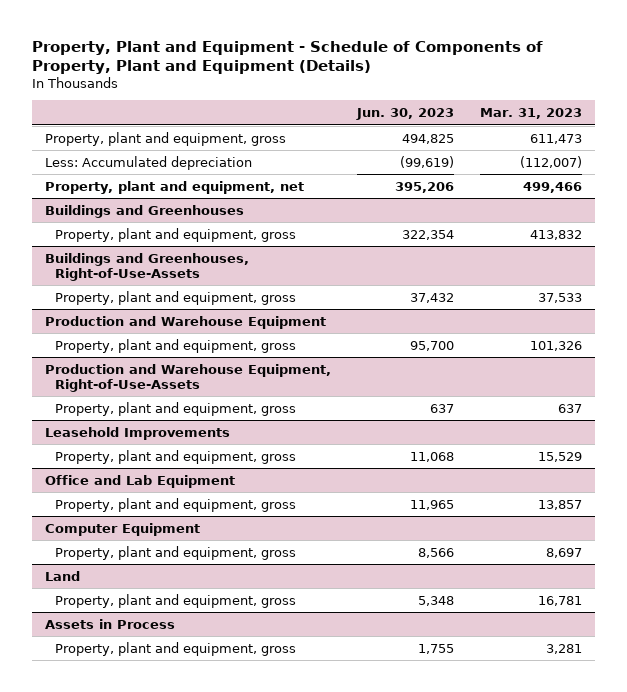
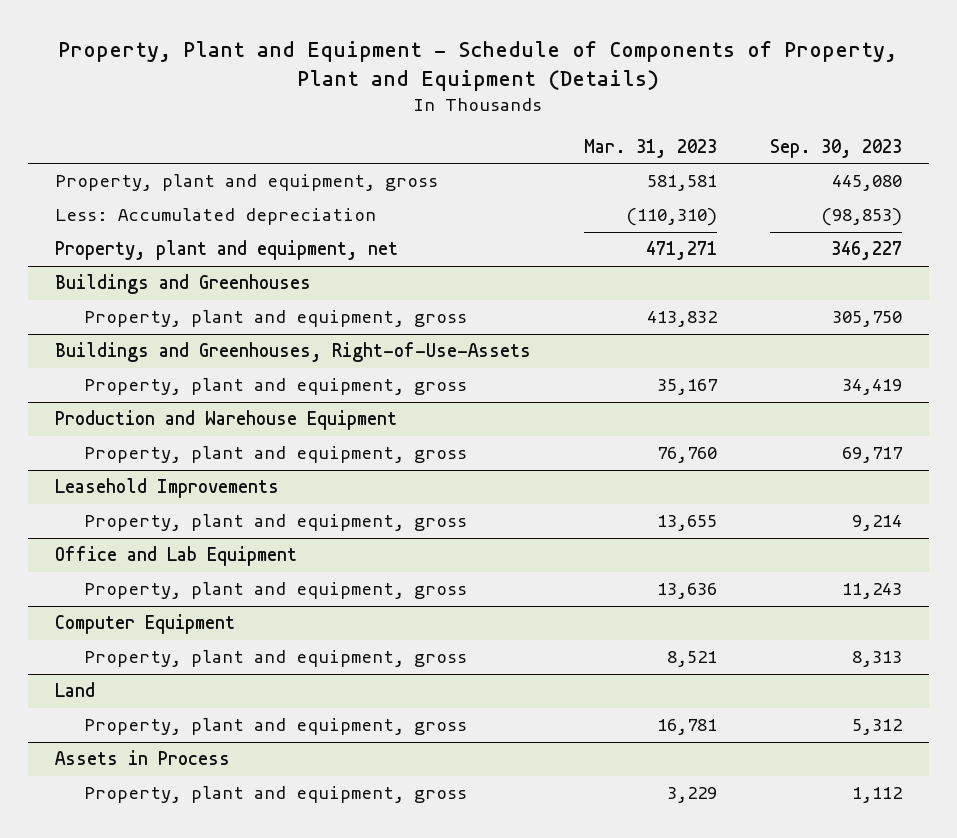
[356,107,455,120] Jun. 30, 2023 -> none
none -> [769,138,902,158] Sep. 30, 2023
[530,133,583,144] 611,473 -> [646,175,717,192] 581,581
[520,155,583,168] (112,007) -> [625,208,717,227] (110,310)
[523,181,583,193] 499,466 -> [645,241,717,261] 471,271
[538,292,583,303] 37,533 -> [656,379,717,396] 35,167
[45,363,332,392] Production and Warehouse Equipment, Right-of-Use-Assets -> none
[54,401,296,416] Property, plant and equipment, gross -> none
[530,340,583,351] 101,326 -> [656,447,717,464] 76,760
[538,451,583,462] 15,529 -> [656,515,717,532] 13,655
[538,499,583,510] 13,857 -> [656,583,717,600] 13,636
[546,547,583,558] 8,697 -> [666,651,717,668] 8,521
[546,643,583,654] 3,281 -> [666,787,717,804] 3,229

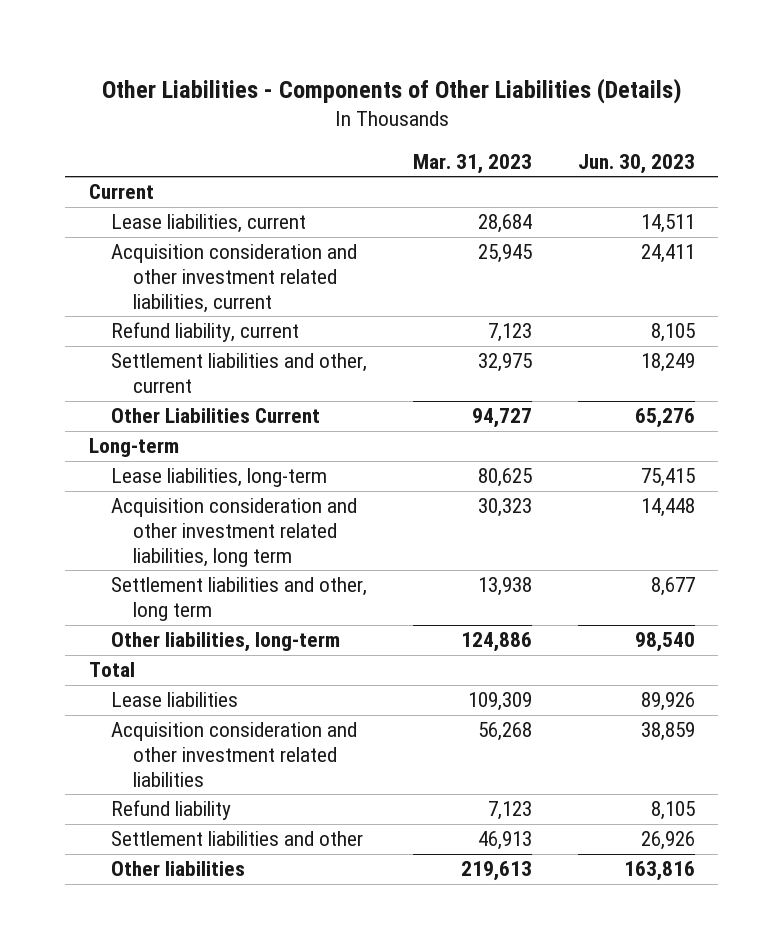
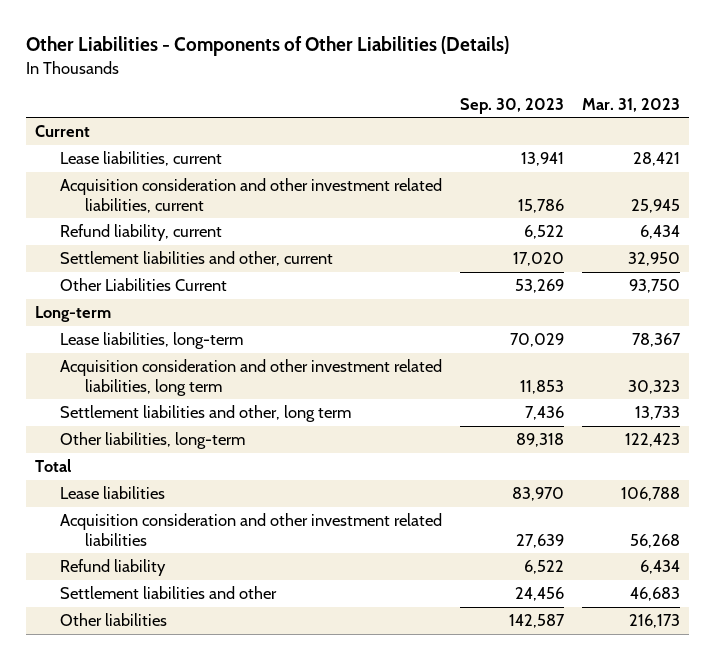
[578,153,696,174] Jun. 30, 2023 -> none
none -> [459,97,564,114] Sep. 30, 2023
[477,214,532,234] 28,684 -> [632,152,680,167] 28,421
[487,323,532,343] 7,123 -> [639,225,680,240] 6,434
[477,353,532,373] 32,975 -> [627,252,680,267] 32,950
[471,408,532,429] 94,727 -> [628,279,680,294] 93,750
[477,468,532,488] 80,625 -> [631,333,681,348] 78,367
[477,577,532,597] 13,938 -> [634,406,680,421] 13,733
[460,632,532,653] 124,886 -> [624,433,680,448] 122,423
[467,692,532,712] 109,309 -> [620,487,680,502] 106,788
[487,801,532,821] 7,123 -> [639,560,680,575] 6,434
[477,831,532,851] 46,913 -> [629,587,680,602] 46,683
[460,861,532,882] 219,613 -> [628,614,680,629] 216,173

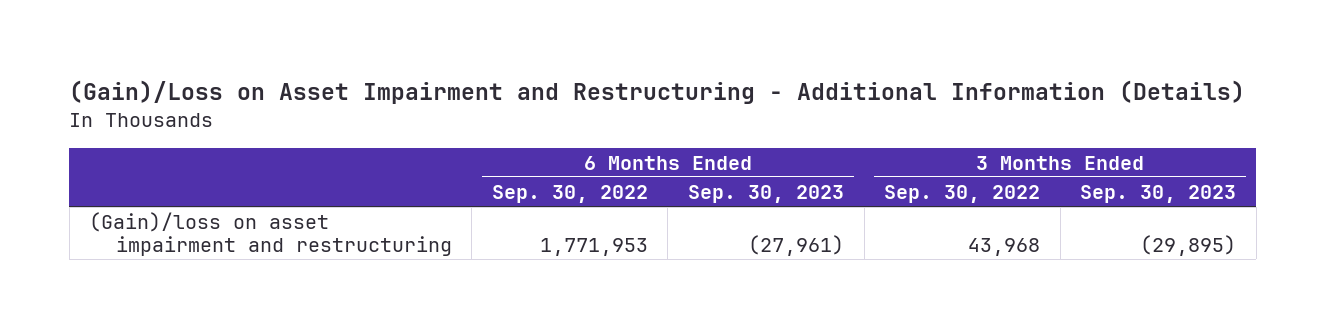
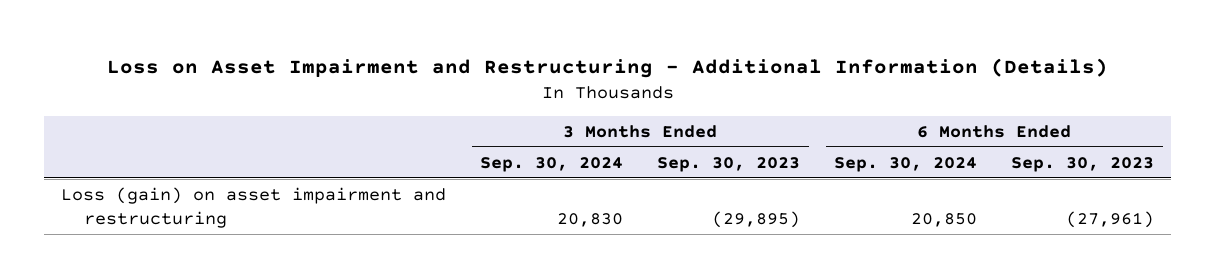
[69,80,1246,105] (Gain)/Loss on Asset Impairment and Restructuring - Additional Information (Details) -> [106,57,1108,78] Loss on Asset Impairment and Restructuring - Additional Information (Details)
[491,184,648,203] Sep. 30, 2022 -> none
[884,184,1041,203] Sep. 30, 2022 -> none
none -> [480,156,624,172] Sep. 30, 2024
none -> [834,156,978,172] Sep. 30, 2024
[89,211,452,257] (Gain)/loss on asset impairment and restructuring -> [61,186,447,228] Loss (gain) on asset impairment and restructuring

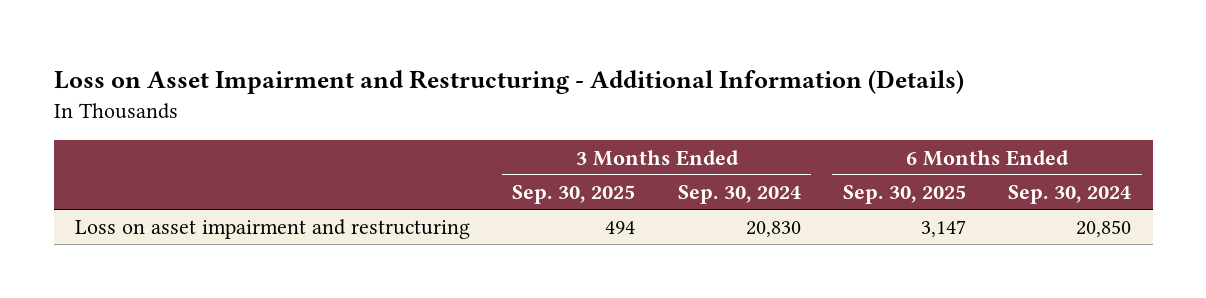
[657,156,801,172] Sep. 30, 2023 -> none
[1011,156,1155,172] Sep. 30, 2023 -> none
none -> [512,185,636,205] Sep. 30, 2025
none -> [843,185,967,205] Sep. 30, 2025
[61,186,447,228] Loss (gain) on asset impairment and restructuring -> [74,219,470,240] Loss on asset impairment and restructuring

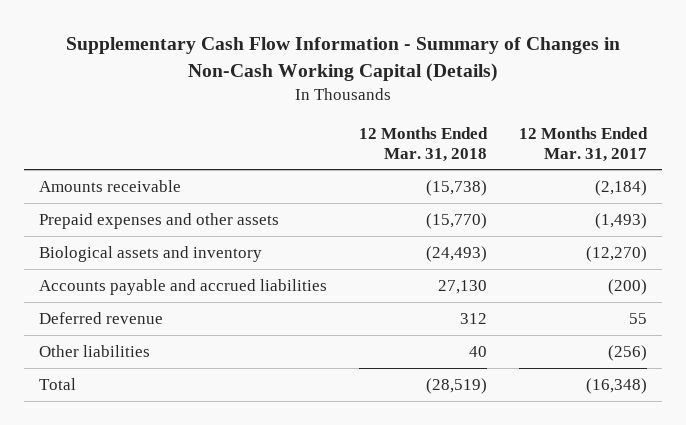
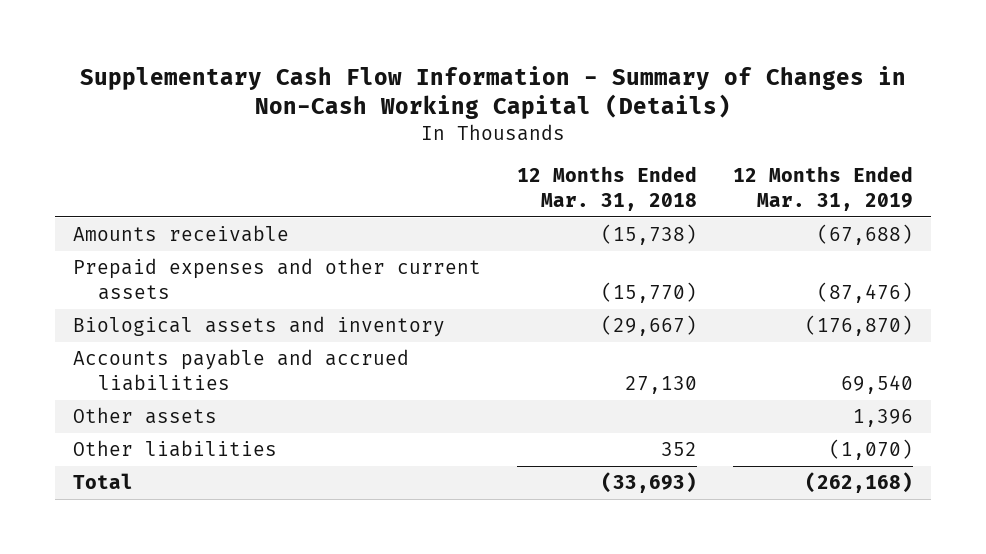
[518,126,648,162] 12 Months Ended Mar. 31, 2017 -> none
none -> [733,166,914,211] 12 Months Ended Mar. 31, 2019
[39,212,280,229] Prepaid expenses and other assets -> [73,258,482,300] Prepaid expenses and other current assets
[426,245,488,262] (24,493) -> [601,315,698,337] (29,667)
[39,311,164,324] Deferred revenue -> none
none -> [73,407,218,425] Other assets
[469,345,488,357] 40 -> [661,442,698,457] 352
[426,377,488,394] (28,519) -> [601,472,698,494] (33,693)

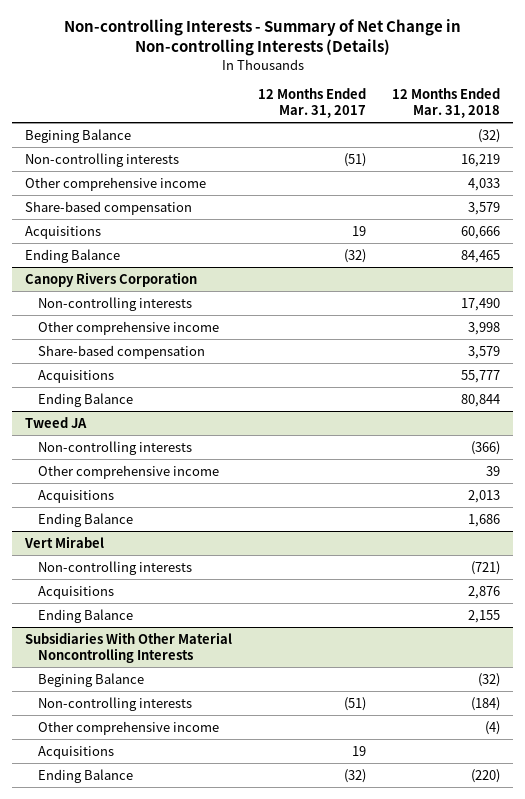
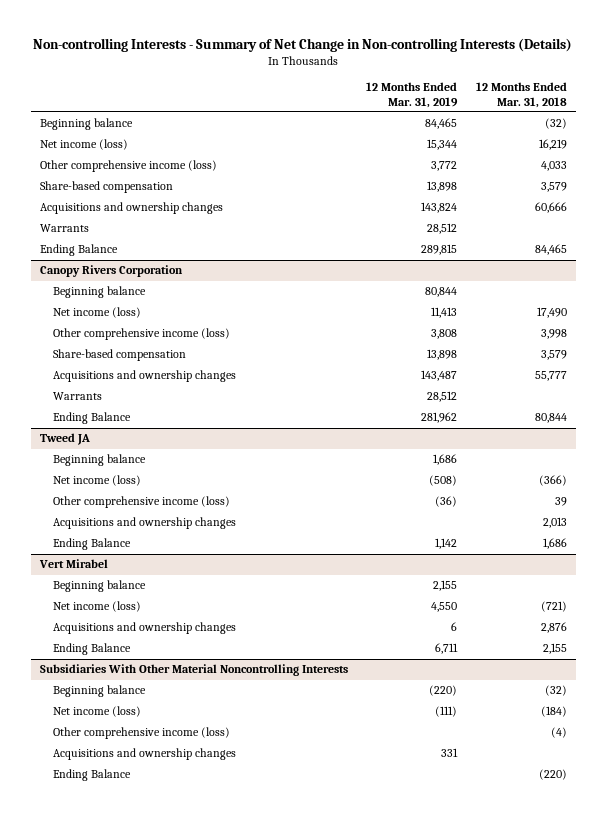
[258,88,367,118] 12 Months Ended Mar. 31, 2017 -> none
none -> [366,82,459,108] 12 Months Ended Mar. 31, 2019
[25,128,132,143] Begining Balance -> [39,118,133,131] Beginning balance
[25,152,180,167] Non-controlling interests -> [39,139,128,151] Net income (loss)
[25,176,207,191] Other comprehensive income -> [39,160,217,173] Other comprehensive income (loss)
[25,225,102,239] Acquisitions -> [39,202,223,215] Acquisitions and ownership changes
none -> [39,224,89,233] Warrants
none -> [53,286,147,299] Beginning balance
[37,296,192,311] Non-controlling interests -> [53,307,142,319] Net income (loss)
[37,320,219,335] Other comprehensive income -> [53,328,231,341] Other comprehensive income (loss)
[37,369,114,383] Acquisitions -> [53,370,237,383] Acquisitions and ownership changes
none -> [53,392,103,401] Warrants
none -> [53,454,147,467] Beginning balance
[37,440,192,455] Non-controlling interests -> [53,475,142,487] Net income (loss)
[37,464,219,479] Other comprehensive income -> [53,496,231,509] Other comprehensive income (loss)
[37,489,114,503] Acquisitions -> [53,517,237,530] Acquisitions and ownership changes
none -> [53,580,147,593] Beginning balance
[37,560,192,575] Non-controlling interests -> [53,601,142,613] Net income (loss)
[37,585,114,599] Acquisitions -> [53,622,237,635] Acquisitions and ownership changes
[37,672,144,687] Begining Balance -> [53,685,147,698] Beginning balance
[37,696,192,711] Non-controlling interests -> [53,706,142,718] Net income (loss)
[37,720,219,735] Other comprehensive income -> [53,727,231,740] Other comprehensive income (loss)
[37,745,114,759] Acquisitions -> [53,748,237,761] Acquisitions and ownership changes

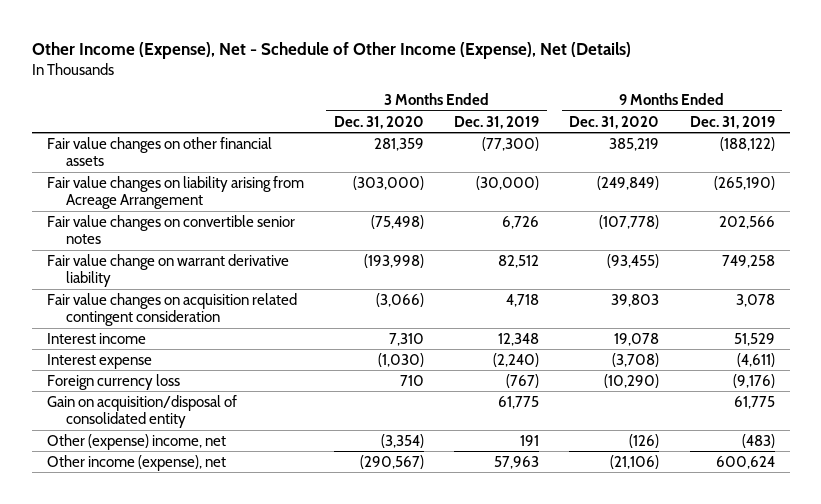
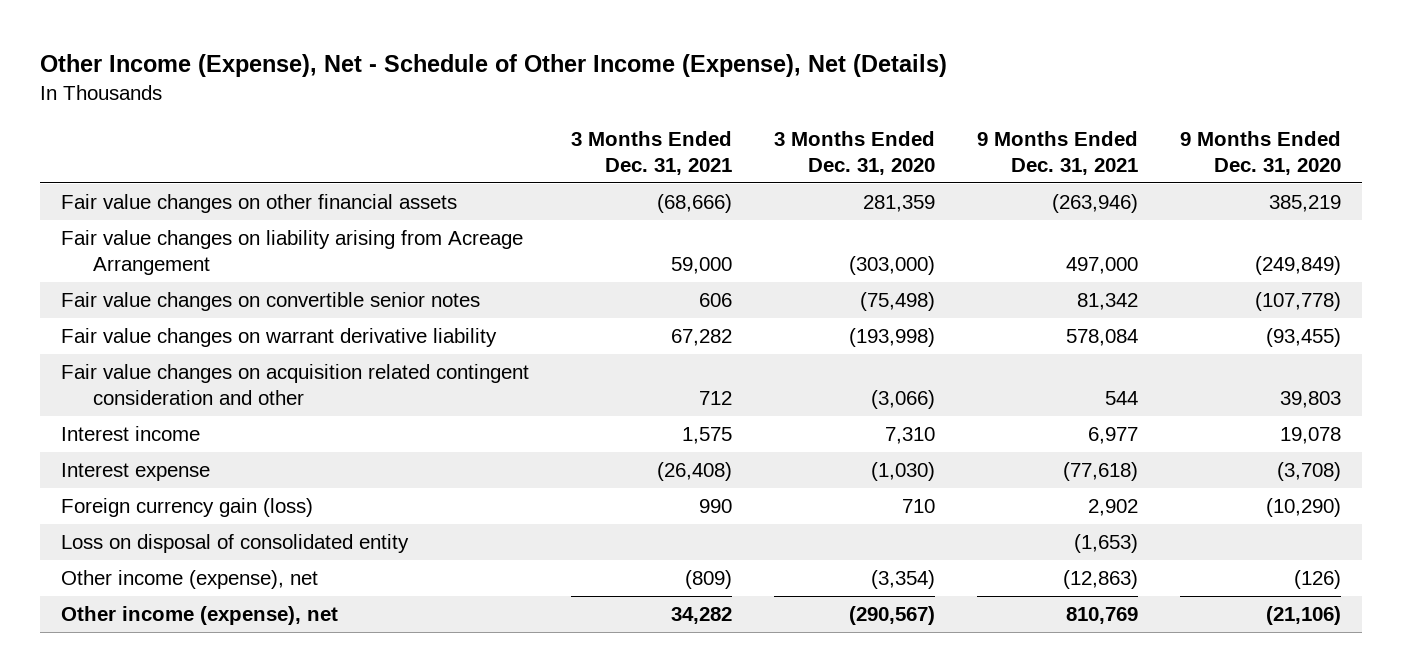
[454,115,540,129] Dec. 31, 2019 -> none
[689,115,775,129] Dec. 31, 2019 -> none
none -> [571,130,733,175] 3 Months Ended Dec. 31, 2021
none -> [976,130,1138,175] 9 Months Ended Dec. 31, 2021
[46,253,289,288] Fair value change on warrant derivative liability -> [61,328,498,348] Fair value changes on warrant derivative liability
[46,292,297,327] Fair value changes on acquisition related contingent consideration -> [61,364,530,405] Fair value changes on acquisition related contingent consideration and other
[46,373,180,390] Foreign currency loss -> [61,498,314,518] Foreign currency gain (loss)
[46,394,237,429] Gain on acquisition/disposal of consolidated entity -> [61,534,410,554] Loss on disposal of consolidated entity
[46,433,226,450] Other (expense) income, net -> [61,570,319,590] Other income (expense), net

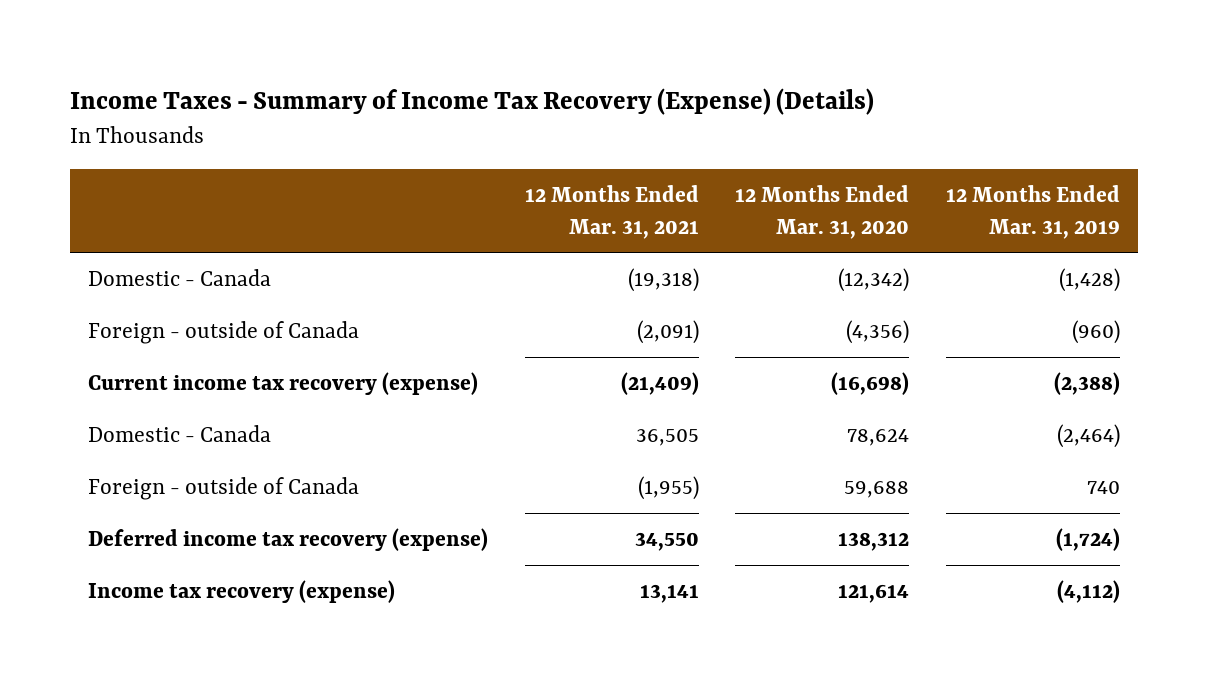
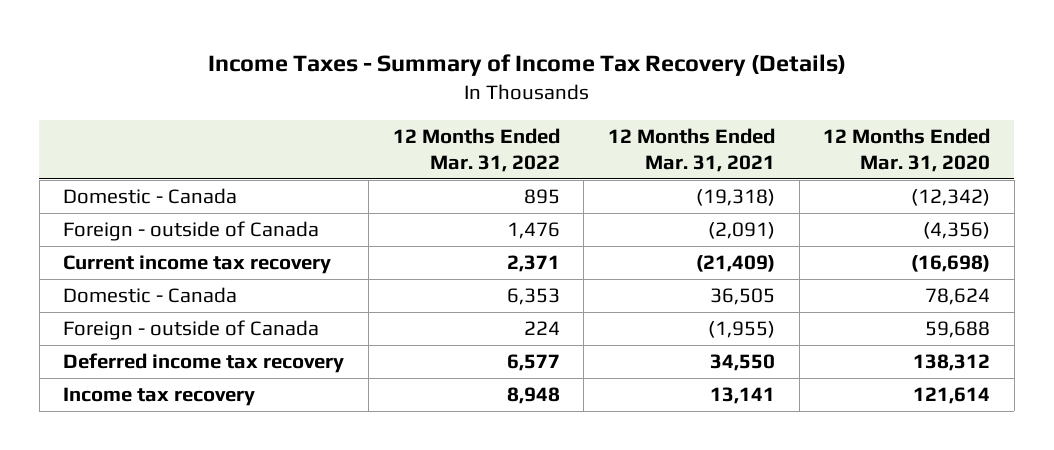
[70,88,875,116] Income Taxes - Summary of Income Tax Recovery (Expense) (Details) -> [207,54,846,77] Income Taxes - Summary of Income Tax Recovery (Details)
[945,184,1120,239] 12 Months Ended Mar. 31, 2019 -> none
none -> [392,127,560,173] 12 Months Ended Mar. 31, 2022
[88,372,479,396] Current income tax recovery (expense) -> [63,255,332,275] Current income tax recovery
[88,528,489,552] Deferred income tax recovery (expense) -> [63,353,345,374] Deferred income tax recovery
[88,580,396,604] Income tax recovery (expense) -> [63,387,256,407] Income tax recovery

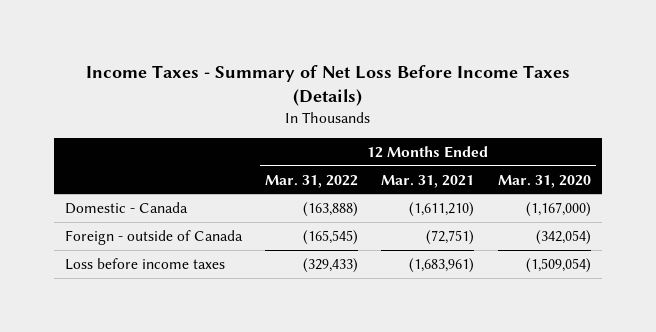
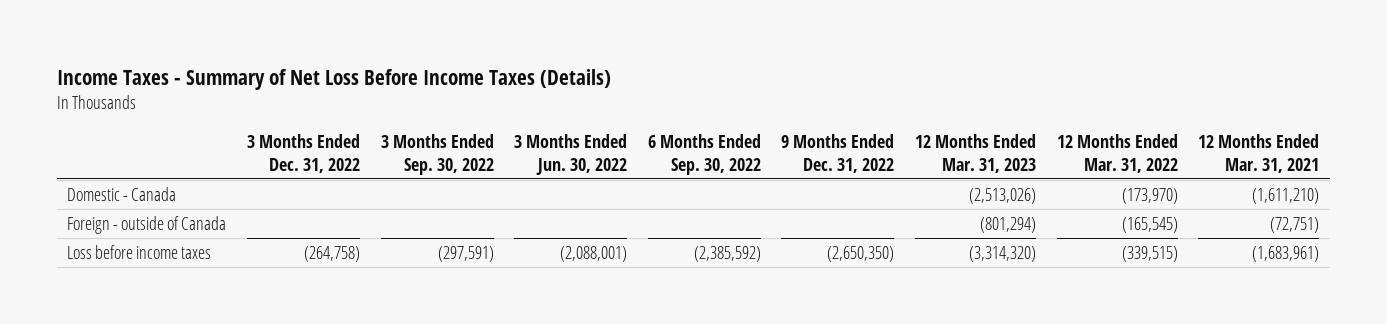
[497,174,591,188] Mar. 31, 2020 -> none
none -> [246,133,360,173] 3 Months Ended Dec. 31, 2022
none -> [380,133,494,175] 3 Months Ended Sep. 30, 2022
none -> [514,133,628,175] 3 Months Ended Jun. 30, 2022
none -> [647,133,761,175] 6 Months Ended Sep. 30, 2022
none -> [781,133,895,173] 9 Months Ended Dec. 31, 2022
none -> [915,133,1037,173] 12 Months Ended Mar. 31, 2023
[303,201,359,217] (163,888) -> [1121,187,1178,204] (173,970)
[303,257,359,273] (329,433) -> [1121,245,1178,262] (339,515)

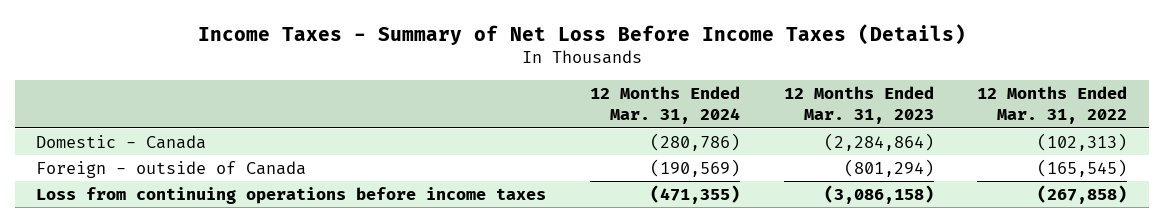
[246,133,360,173] 3 Months Ended Dec. 31, 2022 -> none
[380,133,494,175] 3 Months Ended Sep. 30, 2022 -> none
[514,133,628,175] 3 Months Ended Jun. 30, 2022 -> none
[647,133,761,175] 6 Months Ended Sep. 30, 2022 -> none
[781,133,895,173] 9 Months Ended Dec. 31, 2022 -> none
[1198,133,1320,173] 12 Months Ended Mar. 31, 2021 -> none
none -> [590,85,741,125] 12 Months Ended Mar. 31, 2024
[969,187,1037,204] (2,513,026) -> [823,133,934,152] (2,284,864)
[1121,187,1178,204] (173,970) -> [1037,133,1128,152] (102,313)
[67,244,212,259] Loss before income taxes -> [36,187,547,205] Loss from continuing operations before income taxes
[969,245,1037,262] (3,314,320) -> [823,185,934,205] (3,086,158)
[1121,245,1178,262] (339,515) -> [1037,185,1128,205] (267,858)

